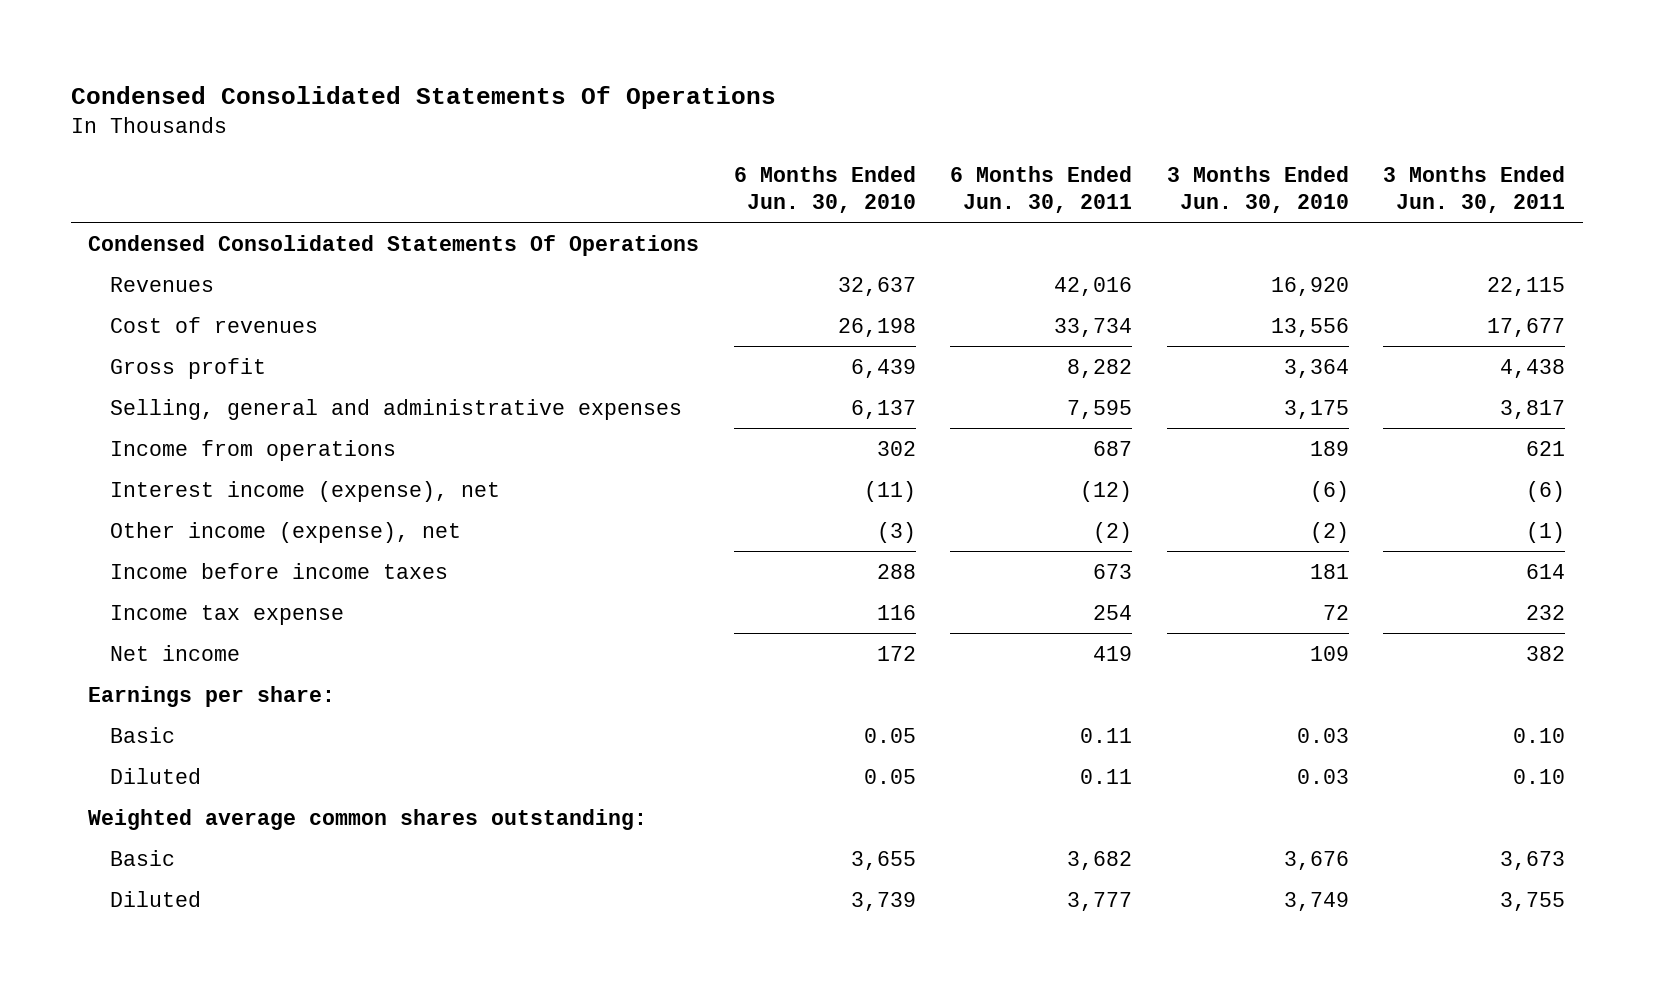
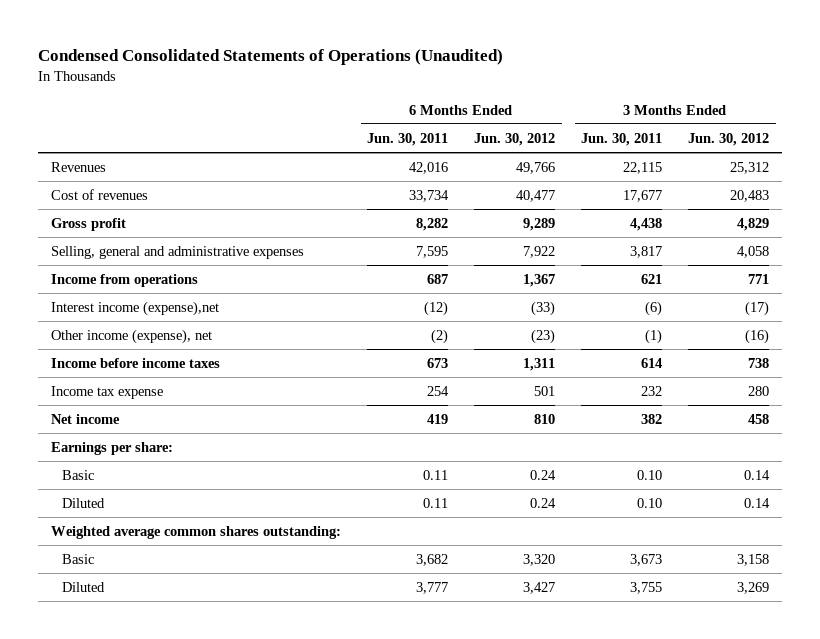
[70,85,776,109] Condensed Consolidated Statements Of Operations -> [38,49,504,66] Condensed Consolidated Statements of Operations (Unaudited)
[733,165,916,213] 6 Months Ended Jun. 30, 2010 -> none
[1166,165,1349,213] 3 Months Ended Jun. 30, 2010 -> none
none -> [474,132,556,146] Jun. 30, 2012
none -> [688,132,770,146] Jun. 30, 2012
[87,234,699,256] Condensed Consolidated Statements Of Operations -> none
[109,480,500,502] Interest income (expense), net -> [51,300,220,316] Interest income (expense),net

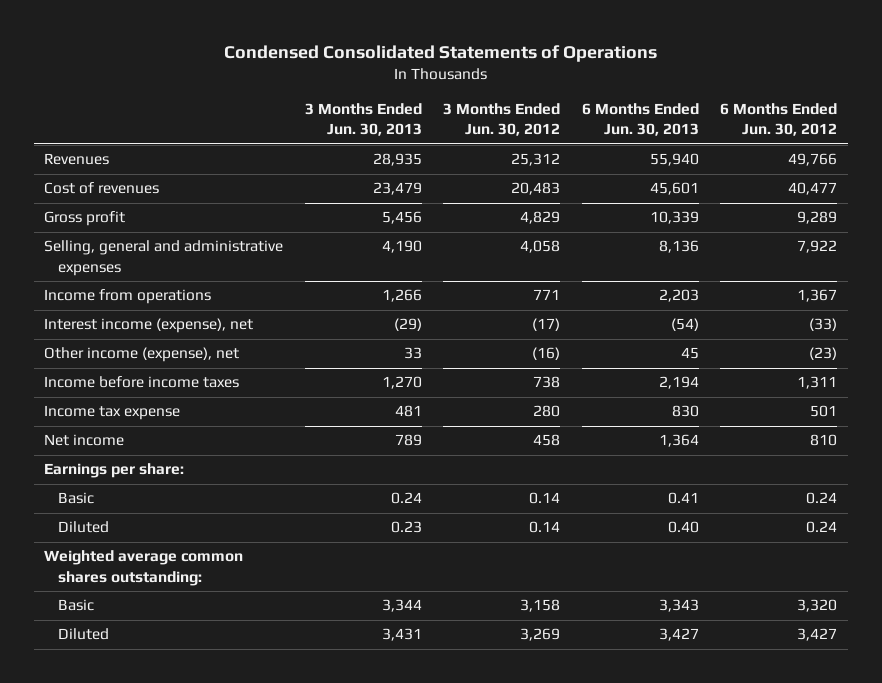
[38,49,504,66] Condensed Consolidated Statements of Operations (Unaudited) -> [223,44,657,62] Condensed Consolidated Statements of Operations
[367,132,449,146] Jun. 30, 2011 -> none
[581,132,663,146] Jun. 30, 2011 -> none
none -> [304,103,422,137] 3 Months Ended Jun. 30, 2013
none -> [581,103,699,137] 6 Months Ended Jun. 30, 2013
[51,300,220,316] Interest income (expense),net -> [44,318,254,334] Interest income (expense), net

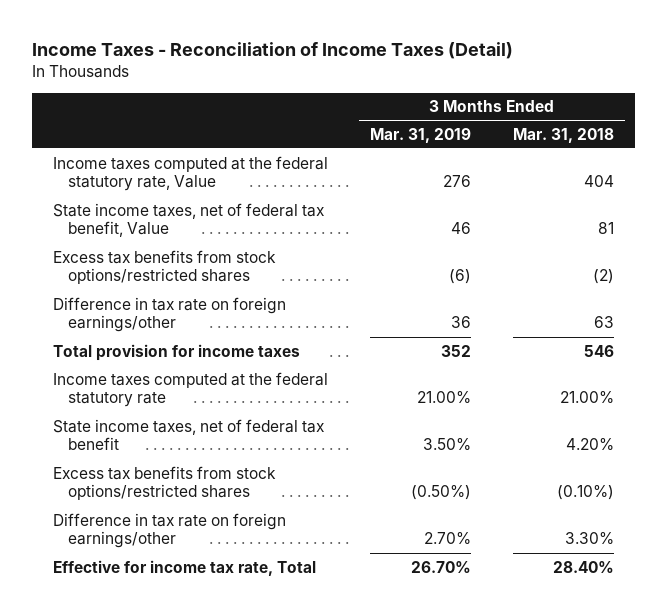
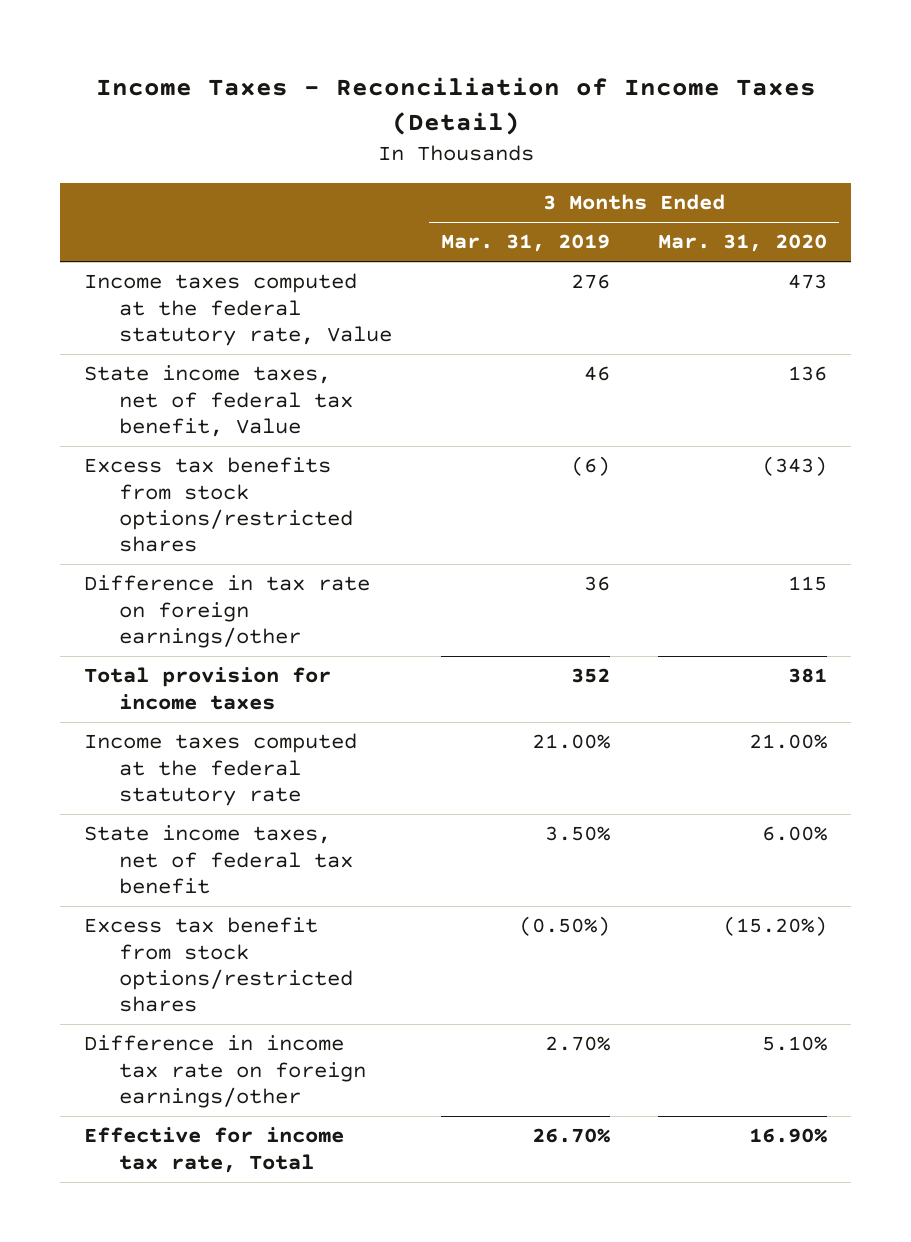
[513,127,615,143] Mar. 31, 2018 -> none
none -> [658,234,828,253] Mar. 31, 2020
[52,465,276,501] Excess tax benefits from stock options/restricted shares -> [84,917,354,1013] Excess tax benefit from stock options/restricted shares
[52,512,286,549] Difference in tax rate on foreign earnings/other -> [84,1035,367,1108] Difference in income tax rate on foreign earnings/other

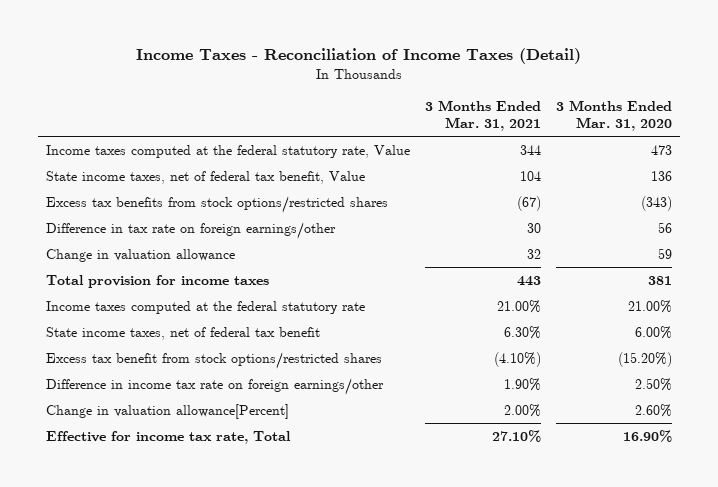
[440,234,610,253] Mar. 31, 2019 -> none
none -> [424,99,541,132] 3 Months Ended Mar. 31, 2021
[788,576,828,592] 115 -> [658,221,673,233] 56
none -> [45,248,235,262] Change in valuation allowance
[762,1036,828,1052] 5.10% -> [635,377,673,391] 2.50%
none -> [45,403,289,419] Change in valuation allowance[Percent]

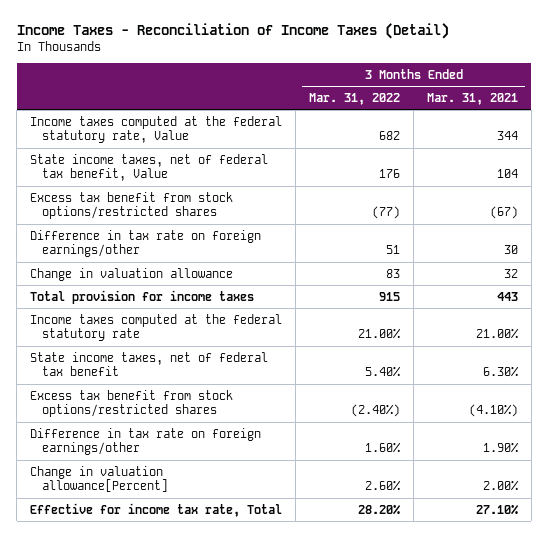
[556,99,673,132] 3 Months Ended Mar. 31, 2020 -> none
none -> [309,92,401,105] Mar. 31, 2022
[45,195,388,213] Excess tax benefits from stock options/restricted shares -> [30,191,234,220] Excess tax benefit from stock options/restricted shares
[45,377,384,395] Difference in income tax rate on foreign earnings/other -> [30,427,262,456] Difference in tax rate on foreign earnings/other

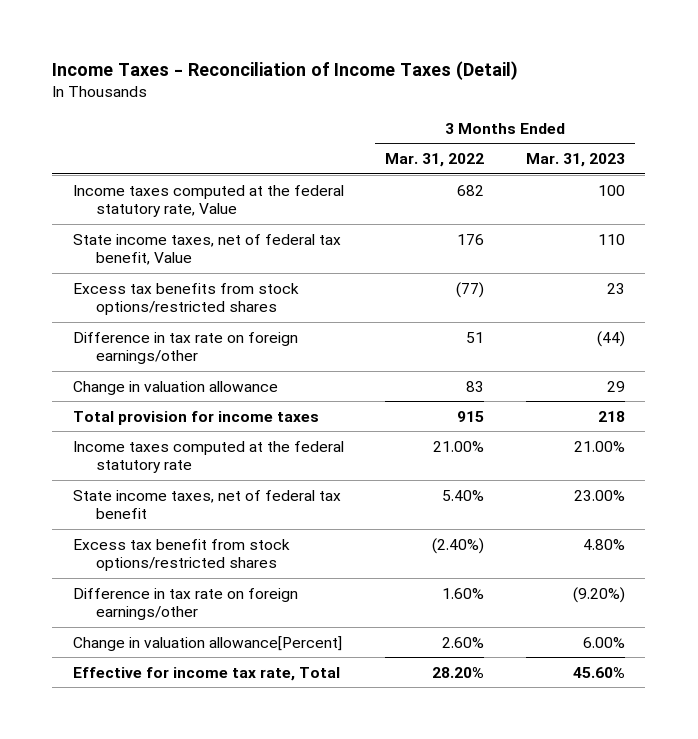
[426,92,518,105] Mar. 31, 2021 -> none
none -> [525,153,625,168] Mar. 31, 2023
[30,191,234,220] Excess tax benefit from stock options/restricted shares -> [73,282,300,315] Excess tax benefits from stock options/restricted shares

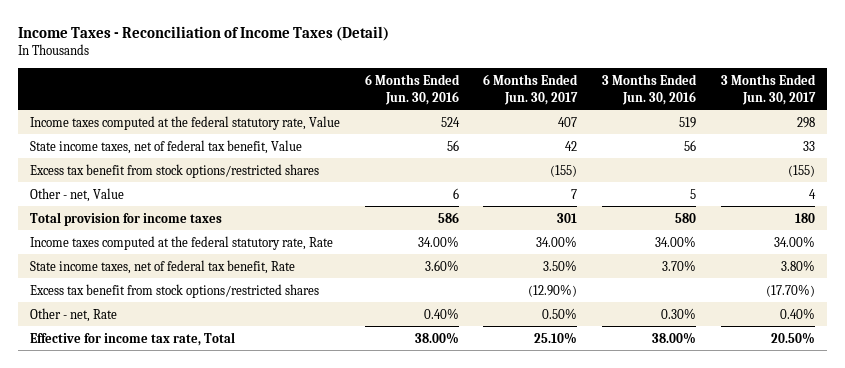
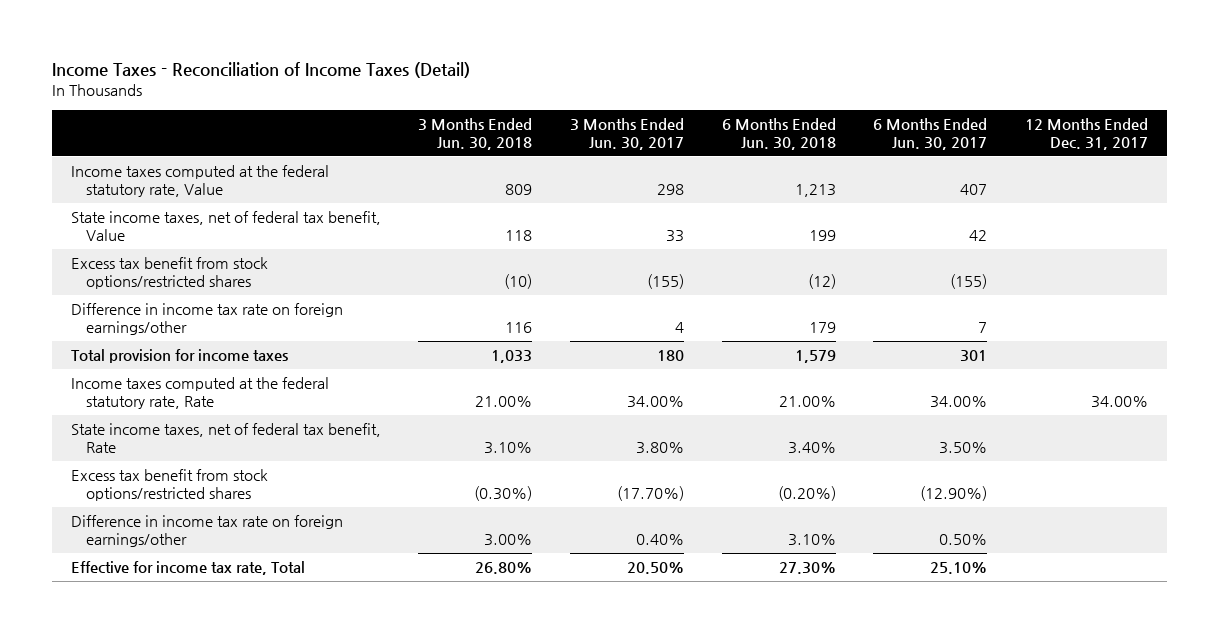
[364,73,460,105] 6 Months Ended Jun. 30, 2016 -> none
[602,73,698,105] 3 Months Ended Jun. 30, 2016 -> none
none -> [418,118,533,151] 3 Months Ended Jun. 30, 2018
none -> [721,118,836,151] 6 Months Ended Jun. 30, 2018
none -> [1024,118,1148,151] 12 Months Ended Dec. 31, 2017
[29,187,124,202] Other - net, Value -> none
none -> [70,303,343,335] Difference in income tax rate on foreign earnings/other
[29,307,117,322] Other - net, Rate -> none
none -> [70,515,343,547] Difference in income tax rate on foreign earnings/other

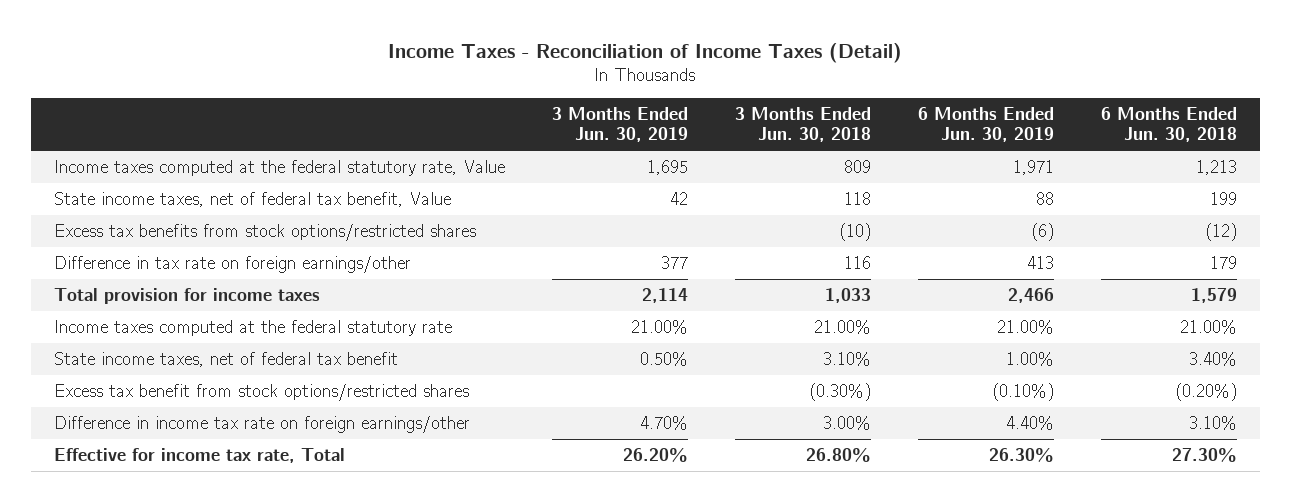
[569,118,684,151] 3 Months Ended Jun. 30, 2017 -> none
[873,118,988,151] 6 Months Ended Jun. 30, 2017 -> none
[1024,118,1148,151] 12 Months Ended Dec. 31, 2017 -> none
none -> [551,107,688,143] 3 Months Ended Jun. 30, 2019
none -> [917,107,1054,143] 6 Months Ended Jun. 30, 2019
[70,257,268,289] Excess tax benefit from stock options/restricted shares -> [53,223,476,241] Excess tax benefits from stock options/restricted shares
[70,303,343,335] Difference in income tax rate on foreign earnings/other -> [53,255,411,273] Difference in tax rate on foreign earnings/other
[70,377,329,409] Income taxes computed at the federal statutory rate, Rate -> [53,319,452,336] Income taxes computed at the federal statutory rate
[70,423,381,453] State income taxes, net of federal tax benefit, Rate -> [53,351,398,367] State income taxes, net of federal tax benefit

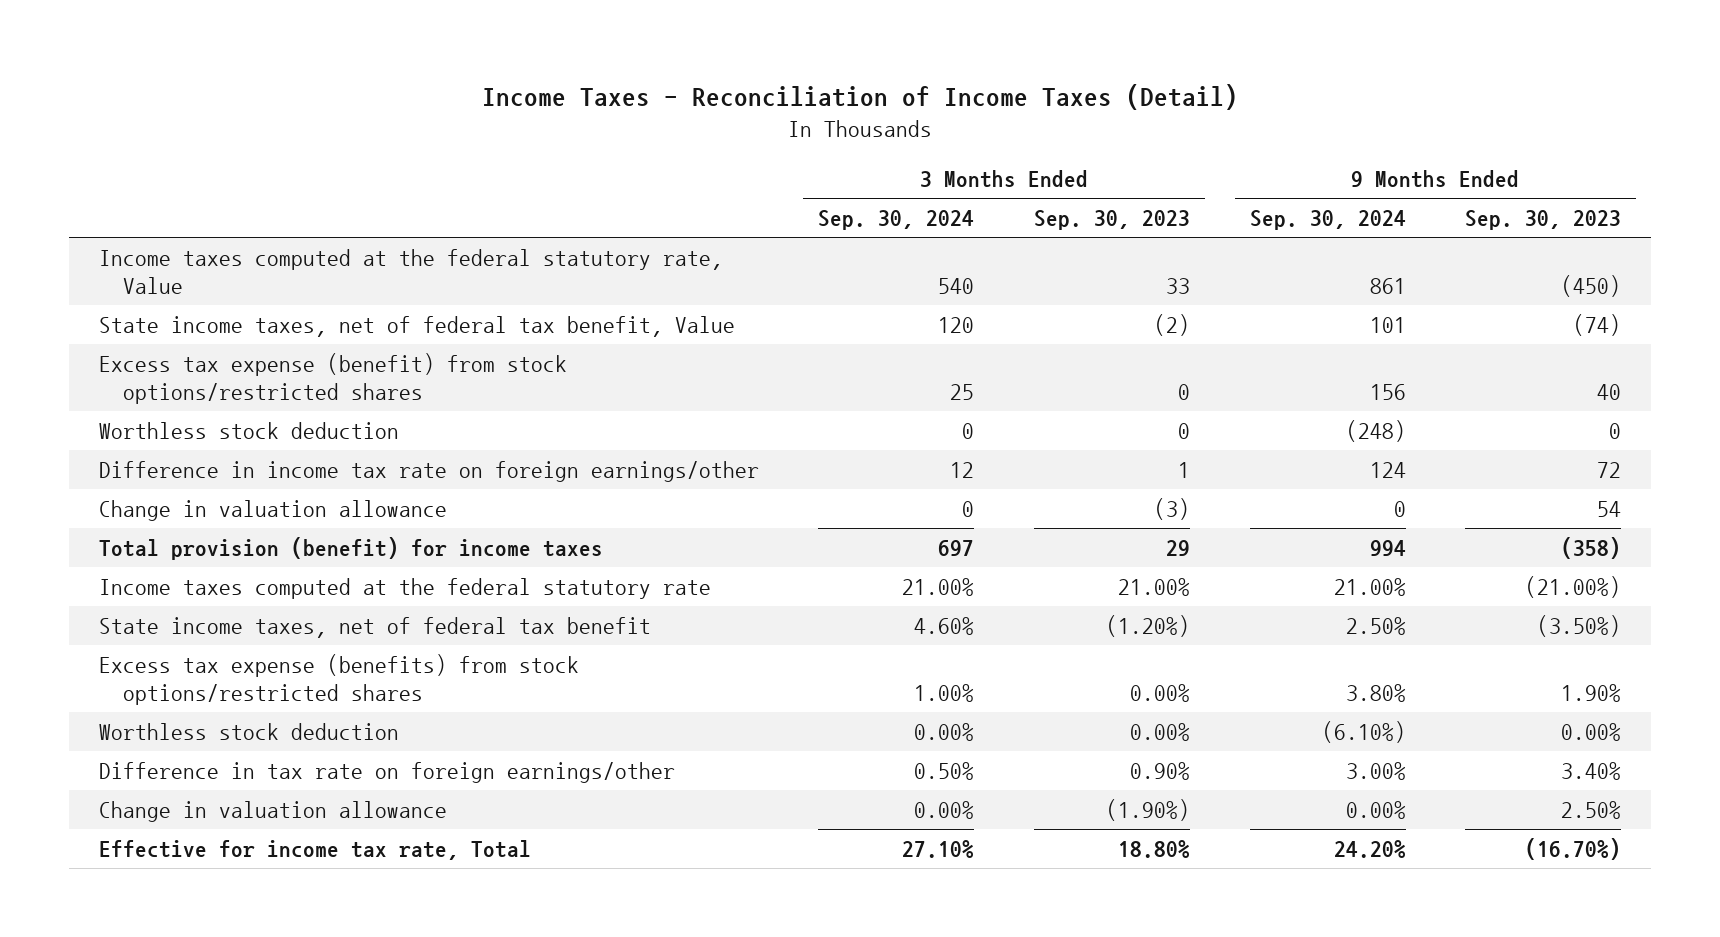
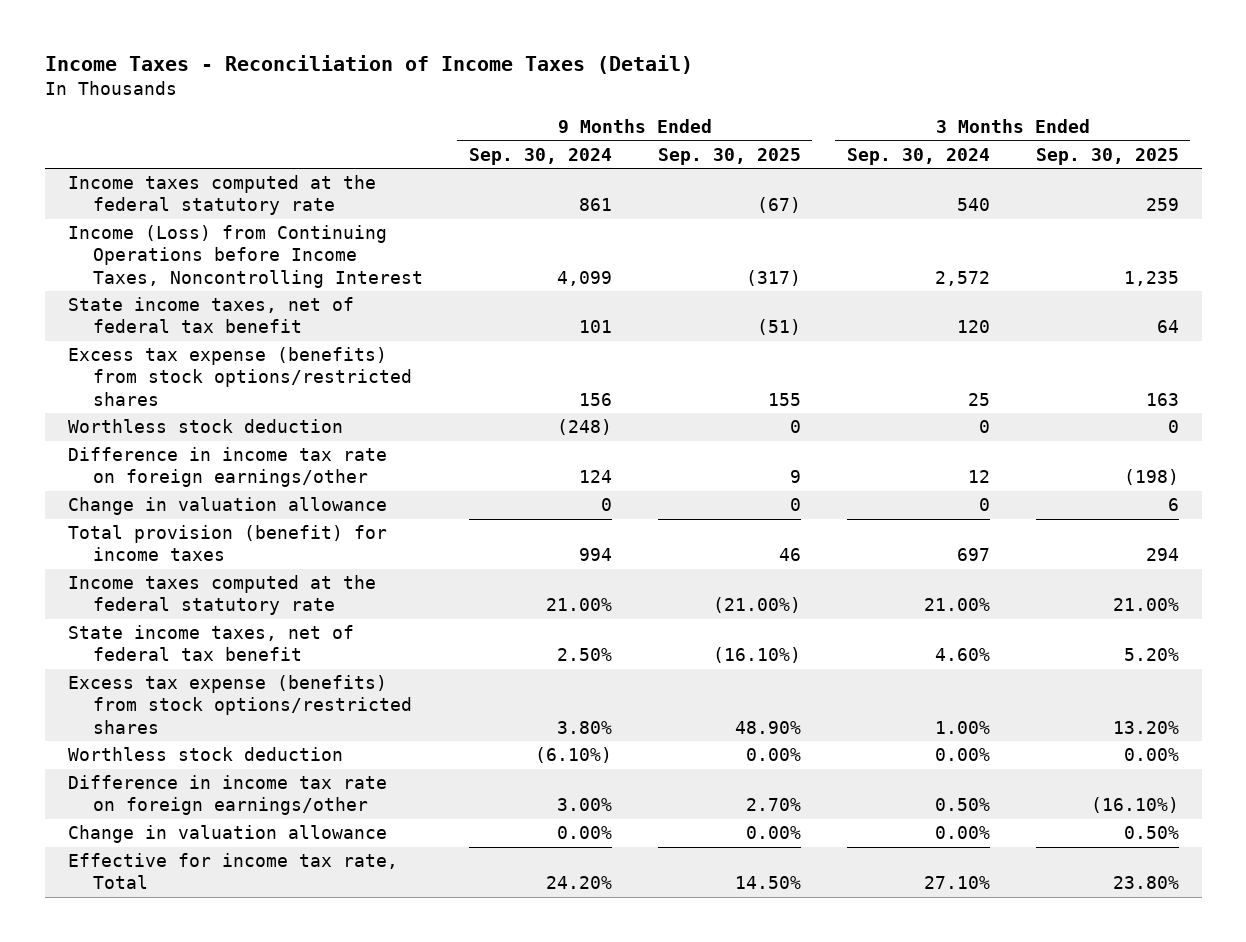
[1033,210,1190,231] Sep. 30, 2023 -> none
[1465,210,1622,231] Sep. 30, 2023 -> none
none -> [657,147,801,165] Sep. 30, 2025
none -> [1035,147,1179,165] Sep. 30, 2025
[98,249,723,294] Income taxes computed at the federal statutory rate, Value -> [67,175,376,216] Income taxes computed at the federal statutory rate
none -> [67,225,423,288] Income (Loss) from Continuing Operations before Income Taxes, Noncontrolling Interest
[98,316,735,338] State income taxes, net of federal tax benefit, Value -> [67,297,354,334] State income taxes, net of federal tax benefit
[98,353,567,404] Excess tax expense (benefit) from stock options/restricted shares -> [67,347,412,406] Excess tax expense (benefits) from stock options/restricted shares
[98,762,675,784] Difference in tax rate on foreign earnings/other -> [67,775,387,816] Difference in income tax rate on foreign earnings/other

